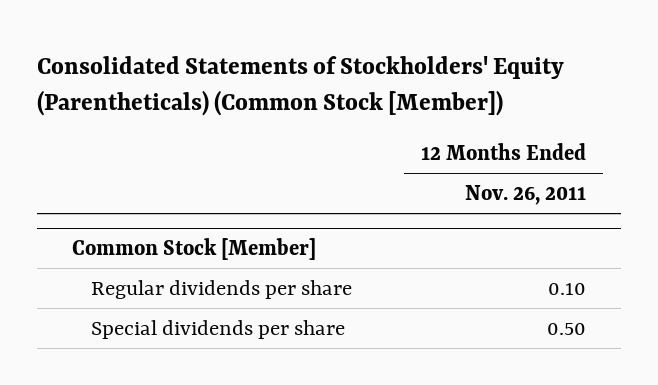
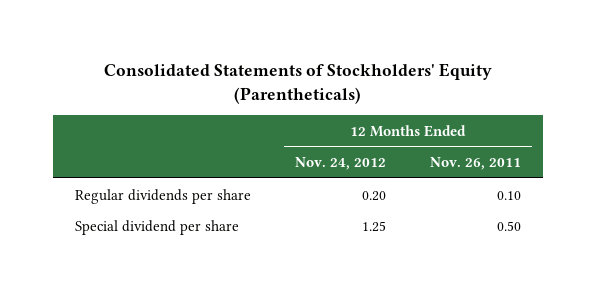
[37,55,565,117] Consolidated Statements of Stockholders' Equity (Parentheticals) (Common Stock [Member]) -> [104,63,493,104] Consolidated Statements of Stockholders' Equity (Parentheticals)
none -> [295,156,387,170] Nov. 24, 2012
[71,237,316,260] Common Stock [Member] -> none
[91,319,346,339] Special dividends per share -> [74,219,239,235] Special dividend per share

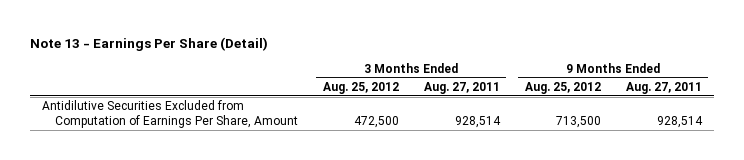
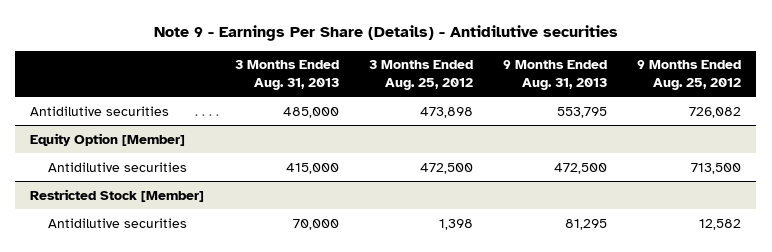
[29,37,268,52] Note 13 - Earnings Per Share (Detail) -> [153,24,618,41] Note 9 - Earnings Per Share (Details) - Antidilutive securities
[423,82,500,95] Aug. 27, 2011 -> none
[625,82,702,95] Aug. 27, 2011 -> none
none -> [234,60,339,91] 3 Months Ended Aug. 31, 2013
none -> [503,60,608,91] 9 Months Ended Aug. 31, 2013
[42,100,298,128] Antidilutive Securities Excluded from Computation of Earnings Per Share, Amount -> [30,105,170,116] Antidilutive securities
[353,115,399,128] 472,500 -> [419,106,473,118] 473,898
[555,115,601,128] 713,500 -> [689,106,742,118] 726,082
none -> [30,132,186,146] Equity Option [Member]
none -> [48,161,188,172] Antidilutive securities
none -> [30,188,205,202] Restricted Stock [Member]
none -> [48,217,188,228] Antidilutive securities

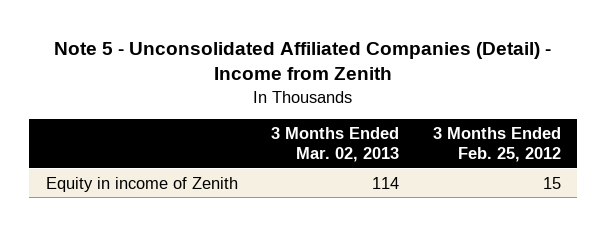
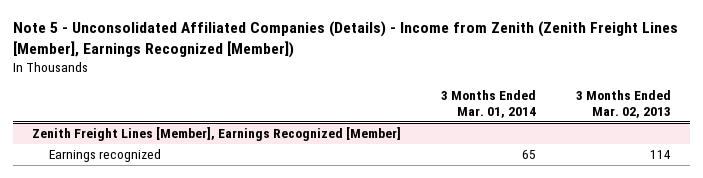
[54,41,552,81] Note 5 - Unconsolidated Affiliated Companies (Detail) - Income from Zenith -> [12,21,678,59] Note 5 - Unconsolidated Affiliated Companies (Details) - Income from Zenith (Zenith Freight Lines [Member], Earnings Recognized [Member])
[432,126,561,163] 3 Months Ended Feb. 25, 2012 -> none
none -> [440,90,536,119] 3 Months Ended Mar. 01, 2014
none -> [32,127,402,142] Zenith Freight Lines [Member], Earnings Recognized [Member]
[45,176,238,192] Equity in income of Zenith -> [49,149,162,163] Earnings recognized

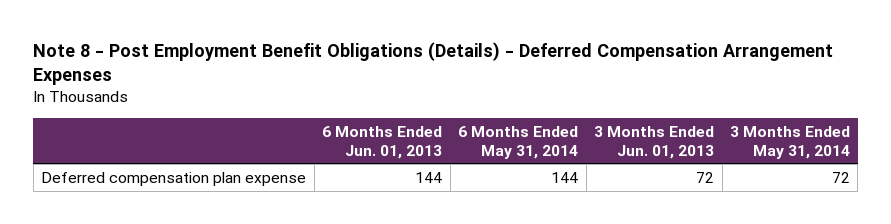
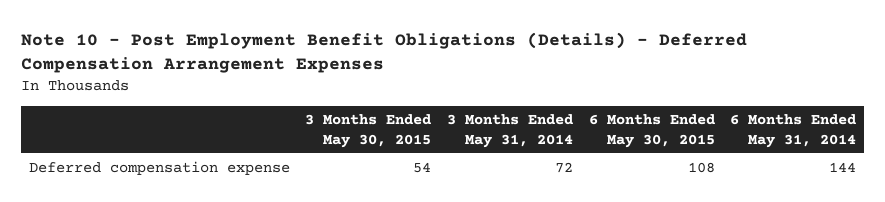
[33,42,834,86] Note 8 - Post Employment Benefit Obligations (Details) - Deferred Compensation Arrangement Expenses -> [20,32,747,74] Note 10 - Post Employment Benefit Obligations (Details) - Deferred Compensation Arrangement Expenses
[322,125,443,159] 6 Months Ended Jun. 01, 2013 -> none
[594,125,715,159] 3 Months Ended Jun. 01, 2013 -> none
none -> [305,113,432,148] 3 Months Ended May 30, 2015
none -> [588,113,715,148] 6 Months Ended May 30, 2015
[41,171,307,186] Deferred compensation plan expense -> [28,161,290,176] Deferred compensation expense

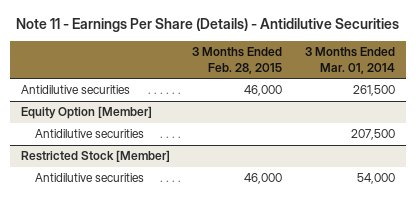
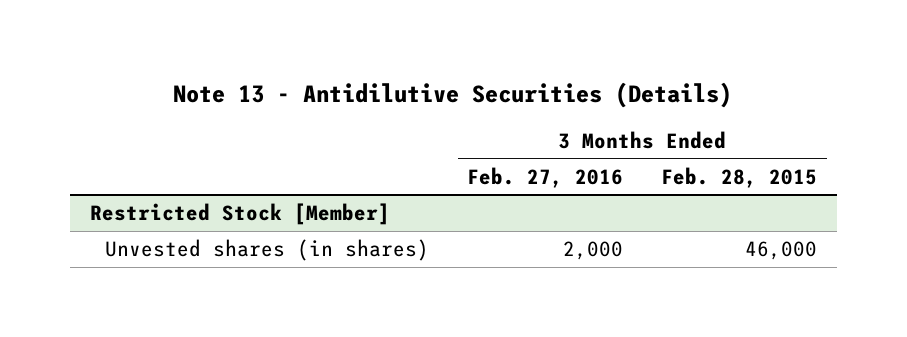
[15,17,399,32] Note 11 - Earnings Per Share (Details) - Antidilutive Securities -> [173,82,733,109] Note 13 - Antidilutive Securities (Details)
[304,46,395,74] 3 Months Ended Mar. 01, 2014 -> none
none -> [467,166,624,188] Feb. 27, 2016
[21,85,131,95] Antidilutive securities -> none
[21,106,153,120] Equity Option [Member] -> none
[35,129,145,139] Antidilutive securities -> none
[35,173,145,183] Antidilutive securities -> [104,239,429,262] Unvested shares (in shares)

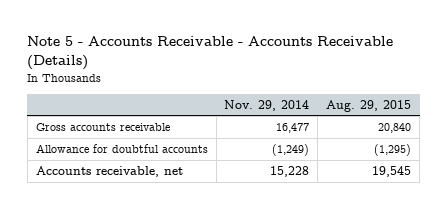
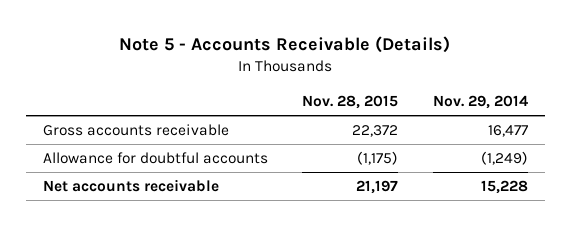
[27,36,394,71] Note 5 - Accounts Receivable - Accounts Receivable (Details) -> [119,35,451,53] Note 5 - Accounts Receivable (Details)
[326,99,412,112] Aug. 29, 2015 -> none
none -> [302,94,399,109] Nov. 28, 2015
[35,166,183,178] Accounts receivable, net -> [43,179,220,193] Net accounts receivable

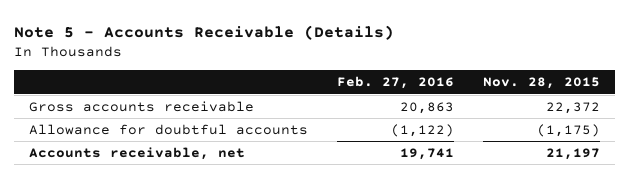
[432,94,528,109] Nov. 29, 2014 -> none
none -> [336,76,454,90] Feb. 27, 2016
[43,179,220,193] Net accounts receivable -> [28,146,245,160] Accounts receivable, net

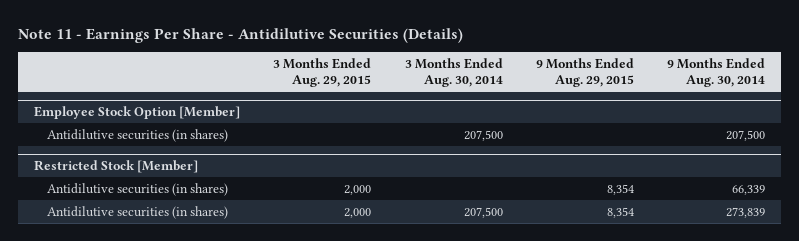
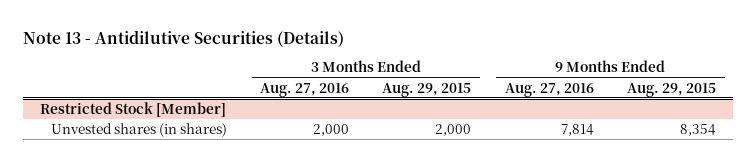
[17,27,463,43] Note 11 - Earnings Per Share - Antidilutive Securities (Details) -> [23,30,345,48] Note 13 - Antidilutive Securities (Details)
[404,57,503,88] 3 Months Ended Aug. 30, 2014 -> none
[666,57,765,88] 9 Months Ended Aug. 30, 2014 -> none
none -> [259,82,349,97] Aug. 27, 2016
none -> [504,82,594,97] Aug. 27, 2016
[34,105,241,119] Employee Stock Option [Member] -> none
[46,128,228,142] Antidilutive securities (in shares) -> none
[46,205,228,219] Antidilutive securities (in shares) -> none
[46,182,228,196] Antidilutive securities (in shares) -> [50,122,227,137] Unvested shares (in shares)

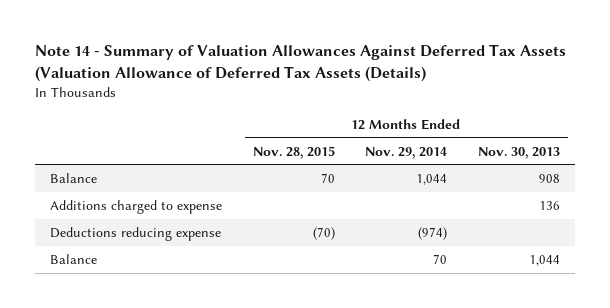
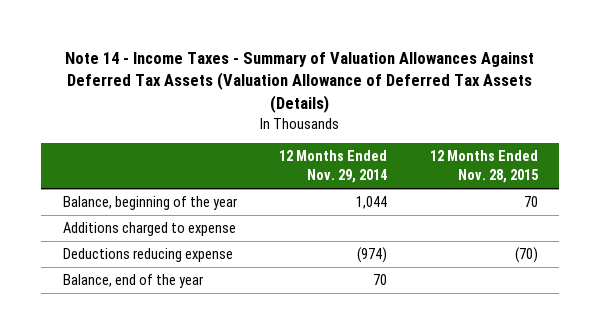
[34,44,566,83] Note 14 - Summary of Valuation Allowances Against Deferred Tax Assets (Valuation Allowance of Deferred Tax Assets (Details) -> [65,51,535,114] Note 14 - Income Taxes - Summary of Valuation Allowances Against Deferred Tax Assets (Valuation Allowance of Deferred Tax Assets (Details)
[478,146,561,159] Nov. 30, 2013 -> none
[50,172,98,183] Balance -> [62,196,237,211] Balance, beginning of the year
[50,253,98,264] Balance -> [62,274,203,289] Balance, end of the year

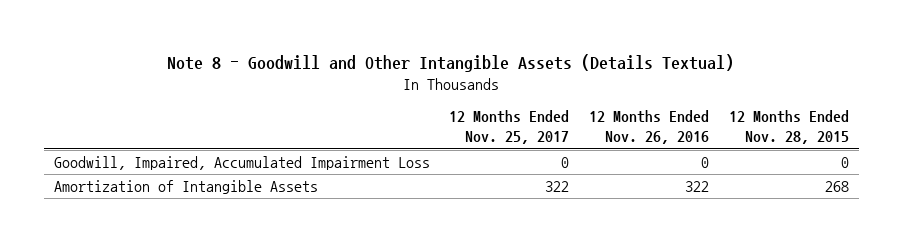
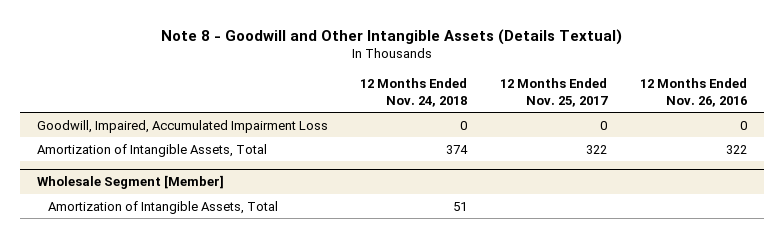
[729,110,850,145] 12 Months Ended Nov. 28, 2015 -> none
none -> [360,78,468,108] 12 Months Ended Nov. 24, 2018
[53,180,318,195] Amortization of Intangible Assets -> [36,143,267,157] Amortization of Intangible Assets, Total
none -> [36,175,224,190] Wholesale Segment [Member]
none -> [48,200,279,214] Amortization of Intangible Assets, Total

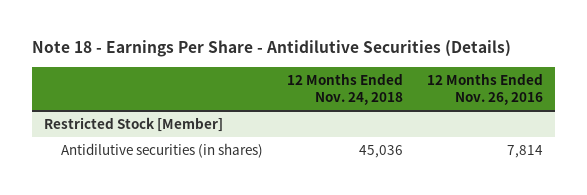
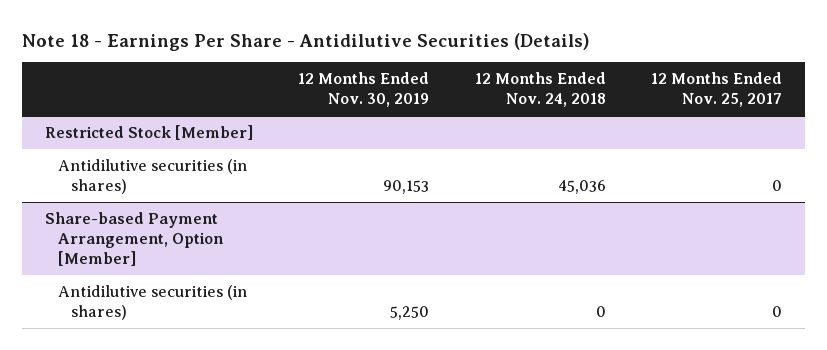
[426,72,543,106] 12 Months Ended Nov. 26, 2016 -> none
none -> [298,72,430,108] 12 Months Ended Nov. 30, 2019
none -> [651,72,783,108] 12 Months Ended Nov. 25, 2017
none -> [44,211,225,266] Share-based Payment Arrangement, Option [Member]
none -> [58,284,248,320] Antidilutive securities (in shares)

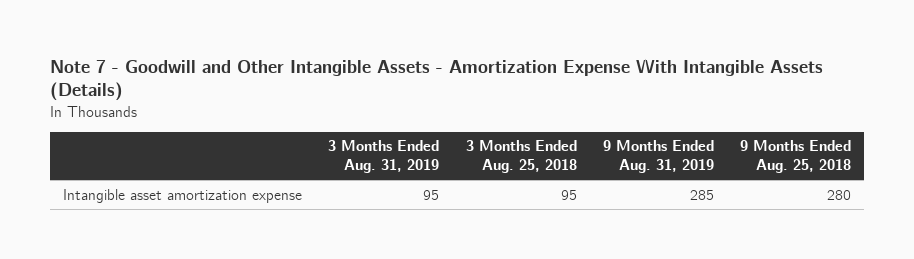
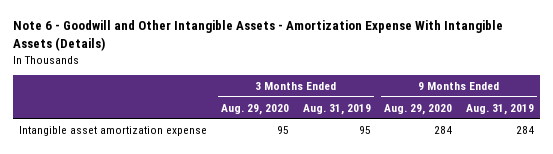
[49,58,823,102] Note 7 - Goodwill and Other Intangible Assets - Amortization Expense With Intangible Assets (Details) -> [12,20,503,52] Note 6 - Goodwill and Other Intangible Assets - Amortization Expense With Intangible Assets (Details)
[465,140,577,173] 3 Months Ended Aug. 25, 2018 -> none
[740,140,852,173] 9 Months Ended Aug. 25, 2018 -> none
none -> [220,103,289,115] Aug. 29, 2020
none -> [384,103,453,115] Aug. 29, 2020
[689,189,714,200] 285 -> [515,125,534,134] 284

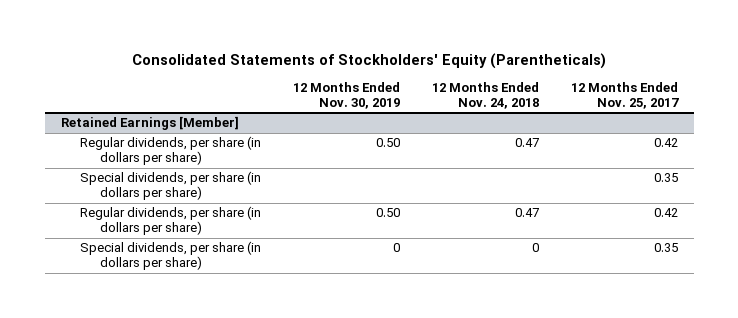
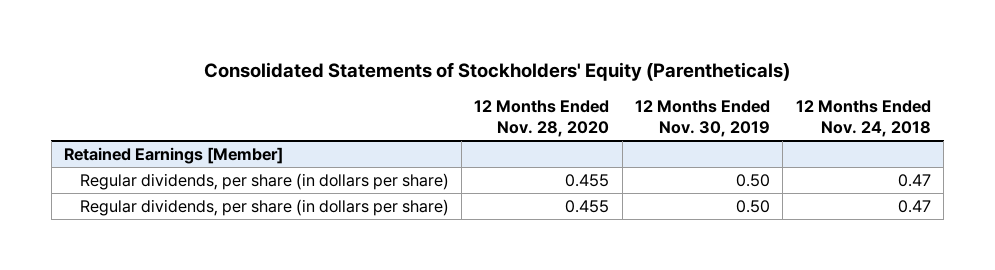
[570,81,679,109] 12 Months Ended Nov. 25, 2017 -> none
none -> [474,100,610,137] 12 Months Ended Nov. 28, 2020
[80,171,262,201] Special dividends, per share (in dollars per share) -> none
[80,241,262,271] Special dividends, per share (in dollars per share) -> none

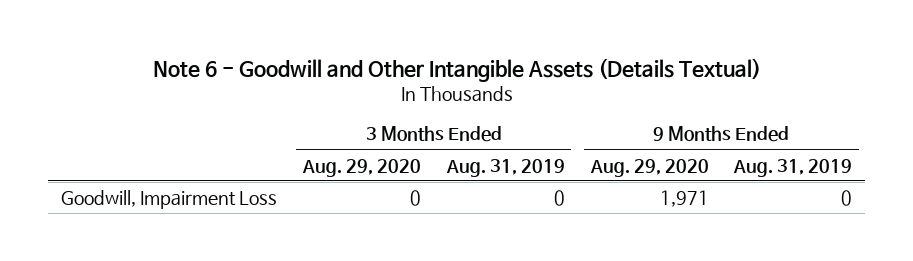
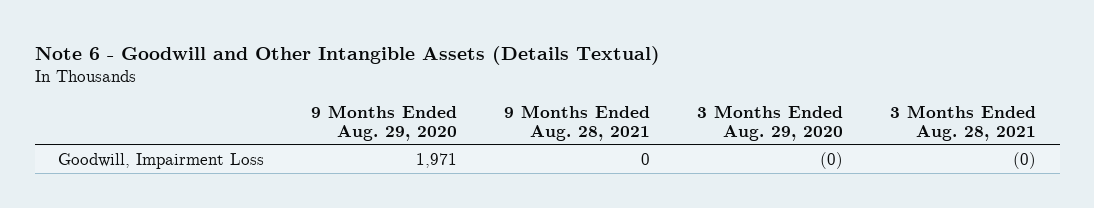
[445,158,565,177] Aug. 31, 2019 -> none
[733,158,853,177] Aug. 31, 2019 -> none
none -> [504,104,651,141] 9 Months Ended Aug. 28, 2021
none -> [890,104,1037,141] 3 Months Ended Aug. 28, 2021
[409,190,421,207] 0 -> [820,152,844,170] (0)

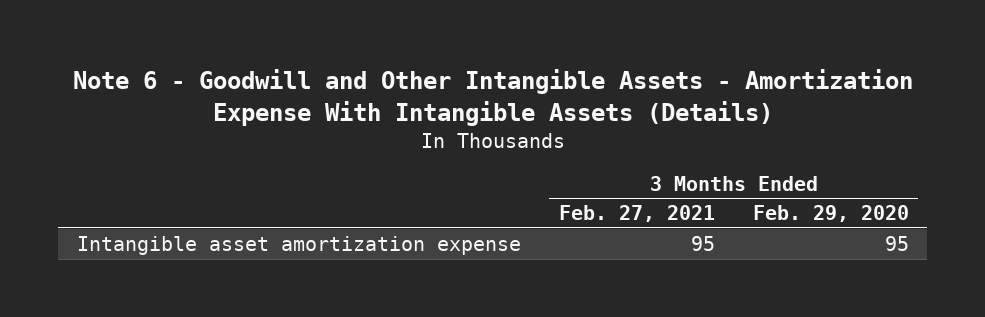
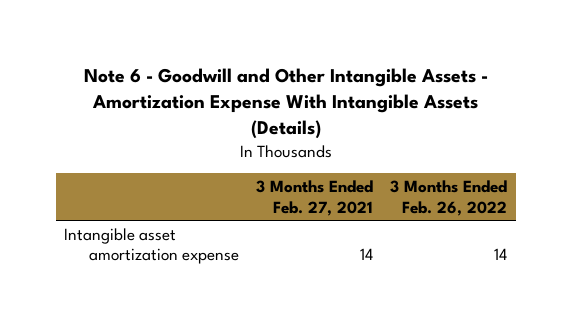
[752,205,909,223] Feb. 29, 2020 -> none
none -> [390,180,508,216] 3 Months Ended Feb. 26, 2022
[690,236,715,252] 95 -> [360,248,374,261] 14

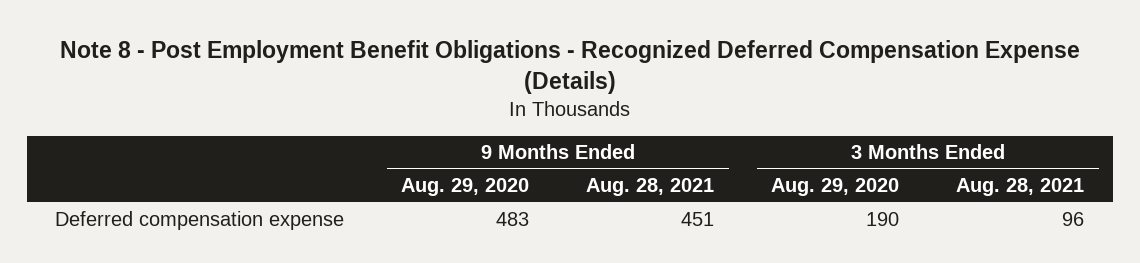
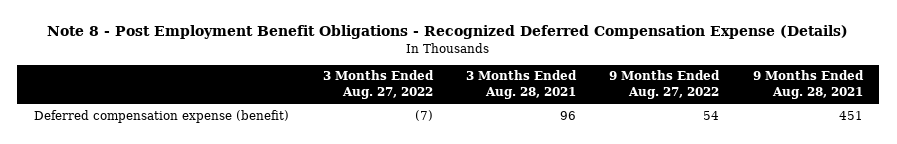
[401,178,530,197] Aug. 29, 2020 -> none
[771,178,900,197] Aug. 29, 2020 -> none
none -> [322,70,434,100] 3 Months Ended Aug. 27, 2022
none -> [609,70,721,100] 9 Months Ended Aug. 27, 2022
[55,211,345,231] Deferred compensation expense -> [34,109,290,123] Deferred compensation expense (benefit)

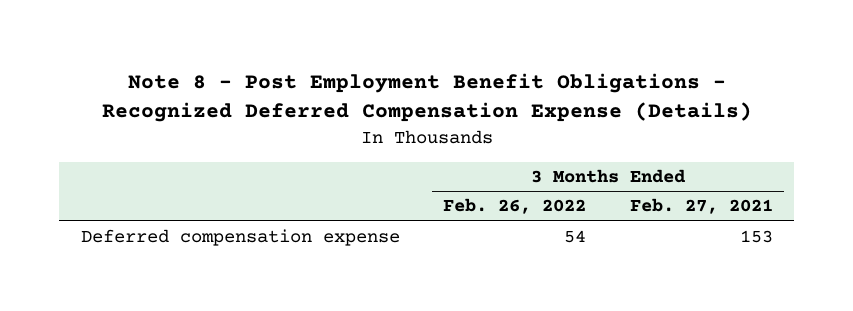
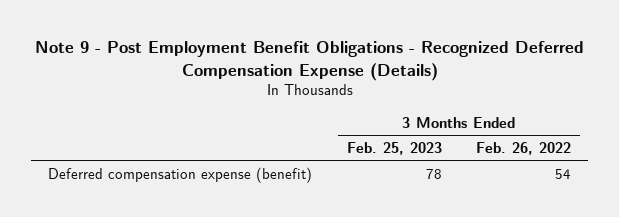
[101,72,752,123] Note 8 - Post Employment Benefit Obligations - Recognized Deferred Compensation Expense (Details) -> [34,41,584,81] Note 9 - Post Employment Benefit Obligations - Recognized Deferred Compensation Expense (Details)
[629,198,773,215] Feb. 27, 2021 -> none
none -> [346,141,442,155] Feb. 25, 2023
[80,229,400,247] Deferred compensation expense -> [48,166,313,183] Deferred compensation expense (benefit)

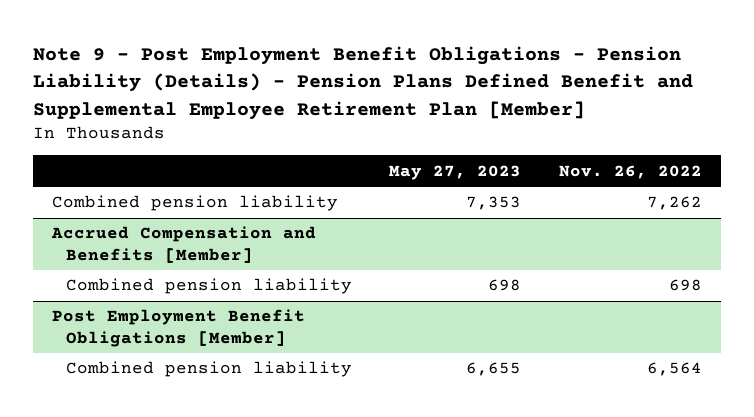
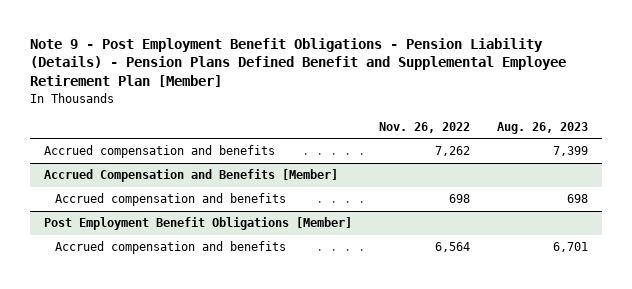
[389,164,522,180] May 27, 2023 -> none
none -> [497,121,589,134] Aug. 26, 2023
[52,195,339,212] Combined pension liability -> [43,145,275,159] Accrued compensation and benefits
[65,278,352,295] Combined pension liability -> [54,193,286,207] Accrued compensation and benefits
[65,361,352,378] Combined pension liability -> [54,241,286,255] Accrued compensation and benefits

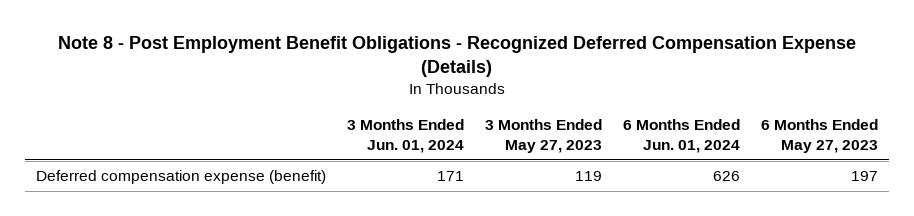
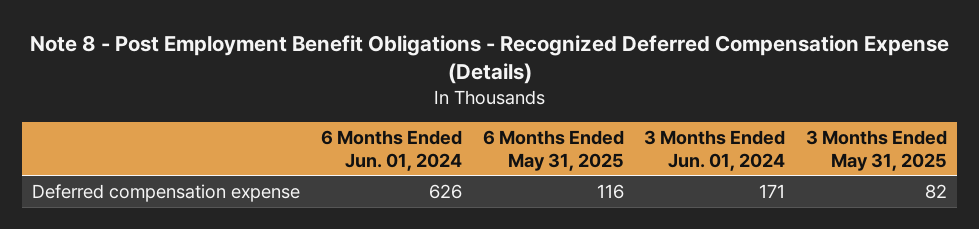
[485,119,603,154] 3 Months Ended May 27, 2023 -> none
[761,119,879,154] 6 Months Ended May 27, 2023 -> none
none -> [482,129,624,171] 6 Months Ended May 31, 2025
none -> [805,129,947,171] 3 Months Ended May 31, 2025
[35,170,326,185] Deferred compensation expense (benefit) -> [32,183,301,202] Deferred compensation expense

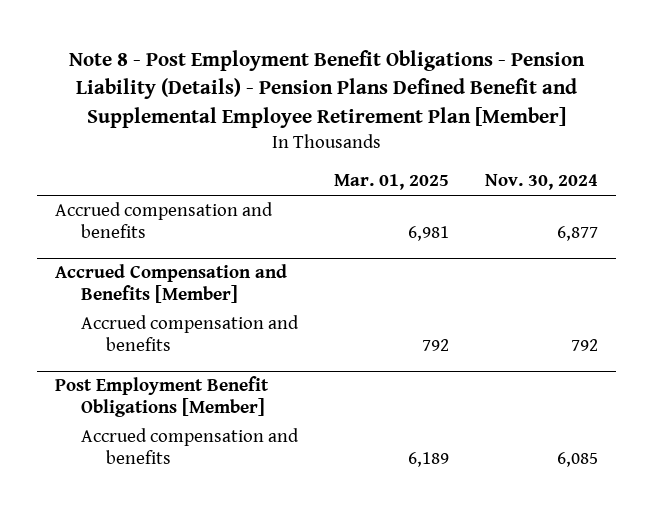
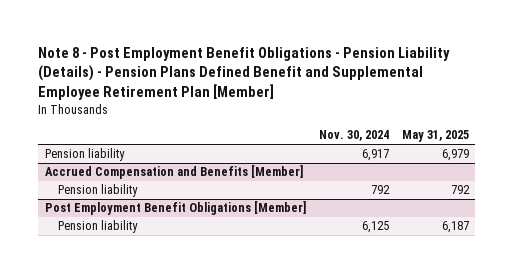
[333,174,449,191] Mar. 01, 2025 -> none
none -> [401,130,469,143] May 31, 2025
[55,202,274,239] Accrued compensation and benefits -> none
none -> [44,148,125,162] Pension liability
[80,315,299,352] Accrued compensation and benefits -> [58,184,139,198] Pension liability
[80,428,299,465] Accrued compensation and benefits -> none
none -> [58,220,139,234] Pension liability

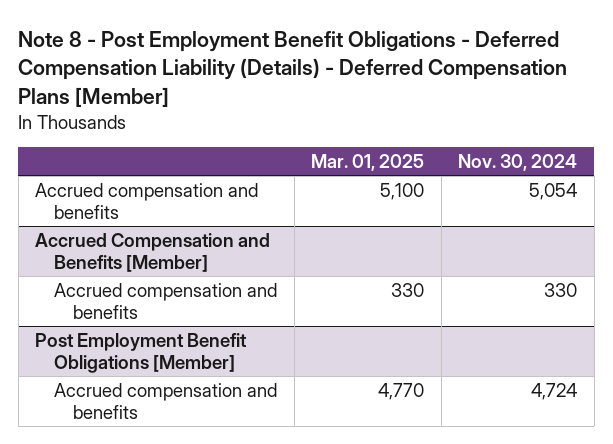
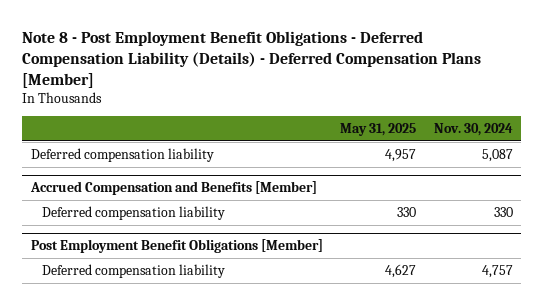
[311,153,425,171] Mar. 01, 2025 -> none
none -> [340,123,417,137] May 31, 2025
[35,182,259,219] Accrued compensation and benefits -> none
none -> [31,147,215,162] Deferred compensation liability
[54,282,278,319] Accrued compensation and benefits -> [41,205,225,220] Deferred compensation liability
[54,382,278,419] Accrued compensation and benefits -> none
none -> [41,263,225,278] Deferred compensation liability

